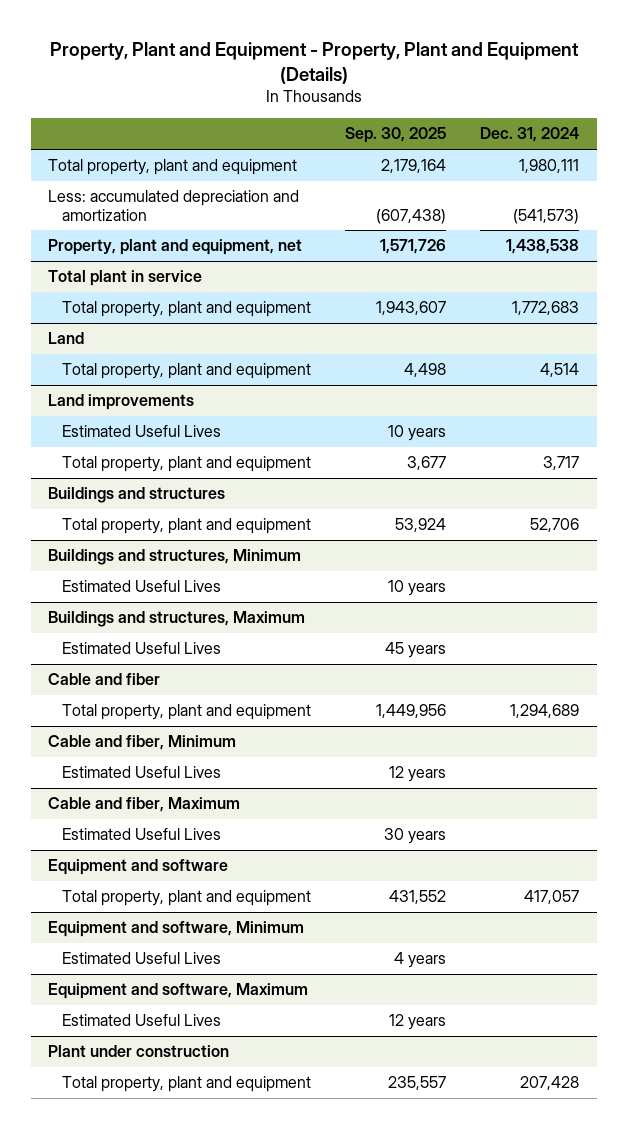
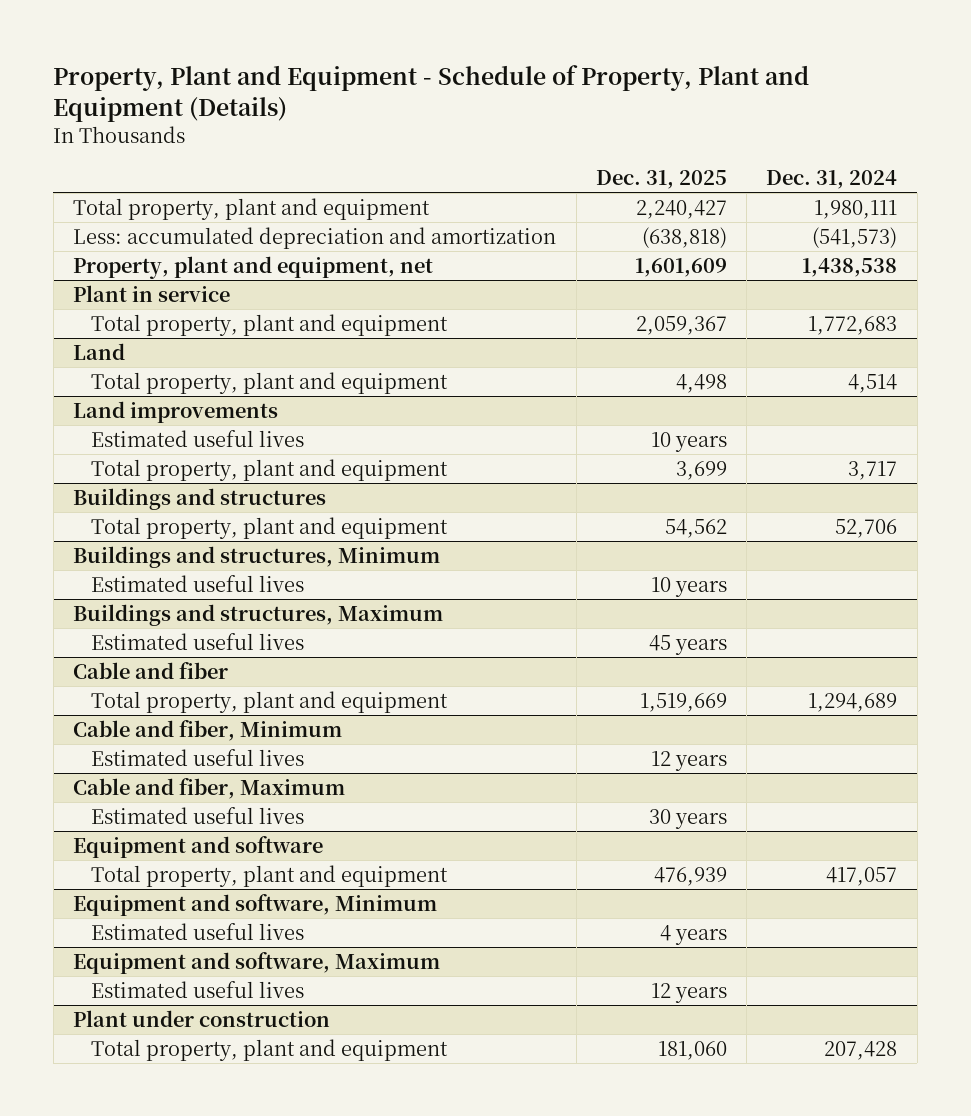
[49,41,579,84] Property, Plant and Equipment - Property, Plant and Equipment (Details) -> [53,64,810,122] Property, Plant and Equipment - Schedule of Property, Plant and Equipment (Details)
[344,127,446,144] Sep. 30, 2025 -> none
none -> [595,169,727,189] Dec. 31, 2025
[48,270,203,287] Total plant in service -> [73,284,231,302] Plant in service
[61,425,221,438] Estimated Useful Lives -> [90,429,304,447] Estimated useful lives
[61,580,221,593] Estimated Useful Lives -> [90,574,304,592] Estimated useful lives
[61,642,221,655] Estimated Useful Lives -> [90,632,304,650] Estimated useful lives
[61,766,221,779] Estimated Useful Lives -> [90,748,304,766] Estimated useful lives
[61,828,221,841] Estimated Useful Lives -> [90,806,304,824] Estimated useful lives
[61,952,221,965] Estimated Useful Lives -> [90,922,304,940] Estimated useful lives
[61,1014,221,1027] Estimated Useful Lives -> [90,980,304,998] Estimated useful lives

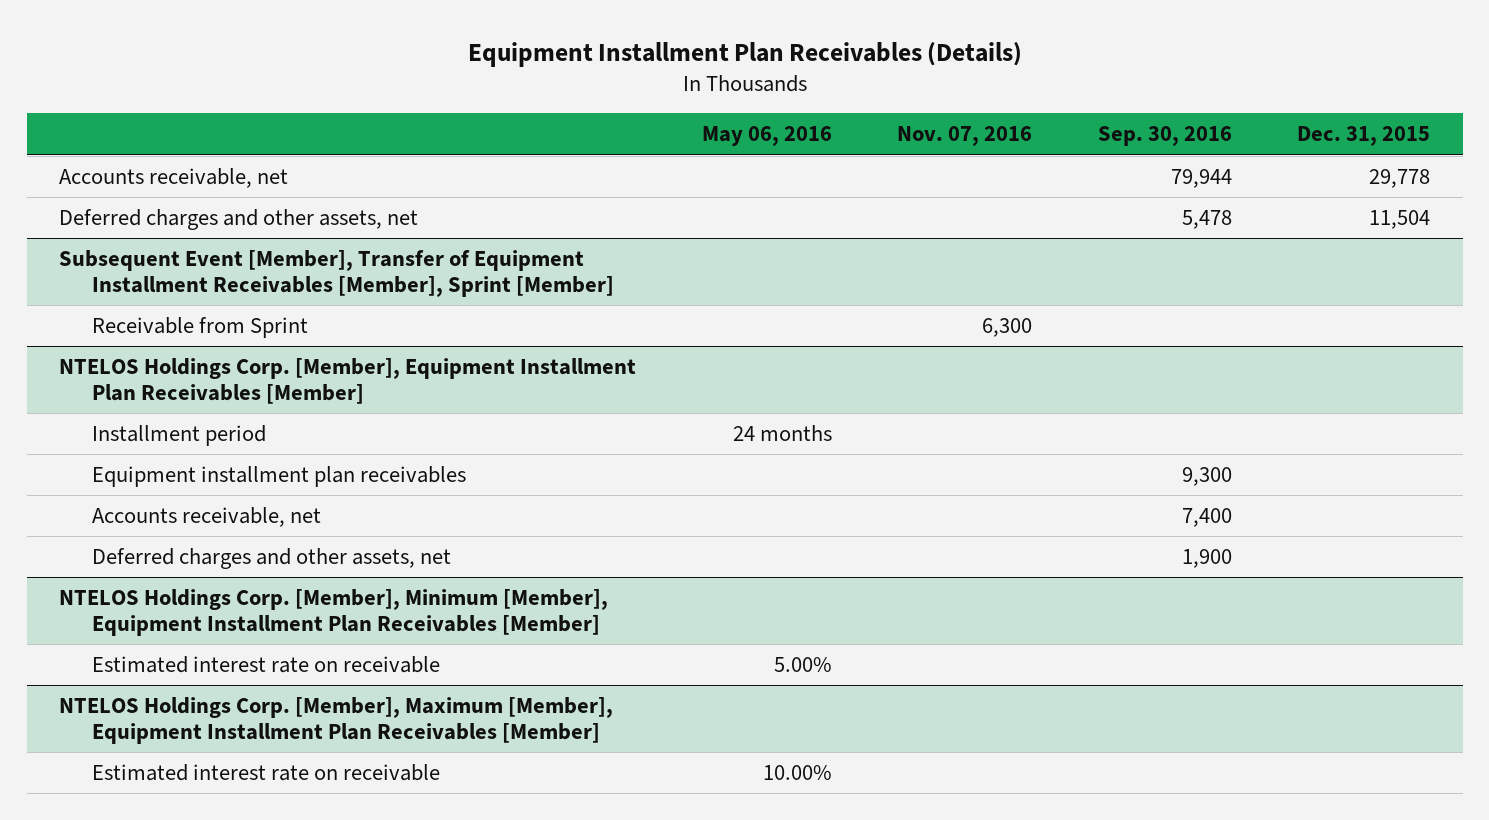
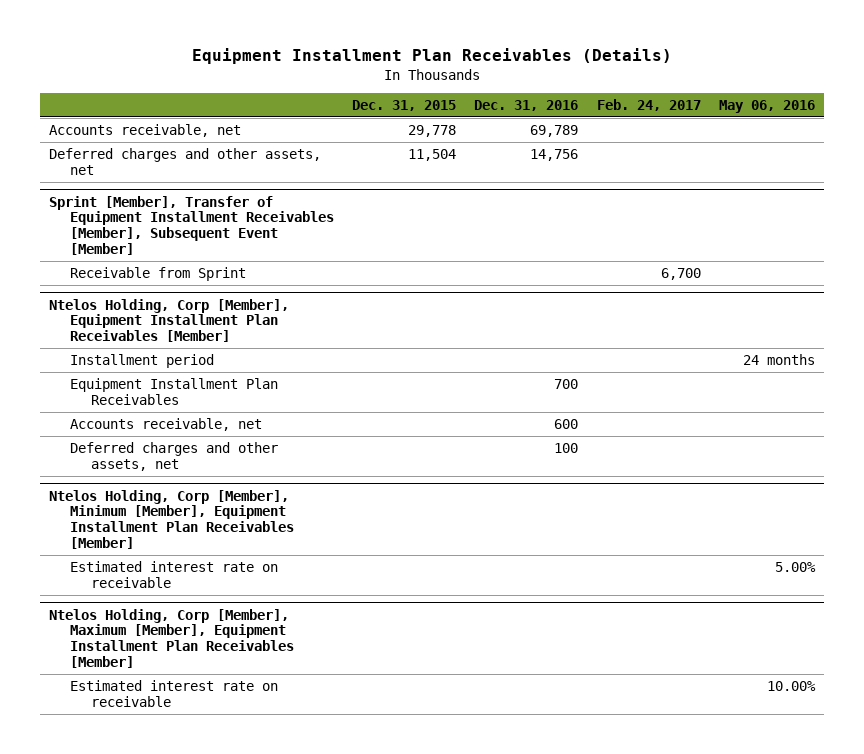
[897,126,1033,147] Nov. 07, 2016 -> none
[1097,126,1232,147] Sep. 30, 2016 -> none
none -> [474,99,579,111] Dec. 31, 2016
none -> [596,98,701,111] Feb. 24, 2017
[59,249,614,297] Subsequent Event [Member], Transfer of Equipment Installment Receivables [Member], Sprint [Member] -> [49,195,335,255] Sprint [Member], Transfer of Equipment Installment Receivables [Member], Subsequent Event [Member]
[59,357,637,404] NTELOS Holdings Corp. [Member], Equipment Installment Plan Receivables [Member] -> [49,298,290,343] Ntelos Holding, Corp [Member], Equipment Installment Plan Receivables [Member]
[91,465,466,487] Equipment installment plan receivables -> [70,377,279,405] Equipment Installment Plan Receivables
[59,588,609,636] NTELOS Holdings Corp. [Member], Minimum [Member], Equipment Installment Plan Receivables [Member] -> [49,489,295,549] Ntelos Holding, Corp [Member], Minimum [Member], Equipment Installment Plan Receivables [Member]
[59,696,614,744] NTELOS Holdings Corp. [Member], Maximum [Member], Equipment Installment Plan Receivables [Member] -> [49,608,295,668] Ntelos Holding, Corp [Member], Maximum [Member], Equipment Installment Plan Receivables [Member]

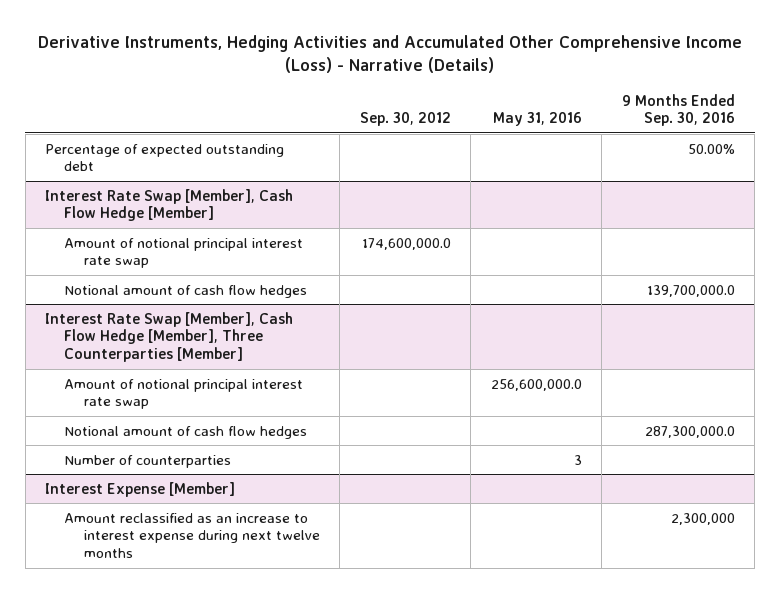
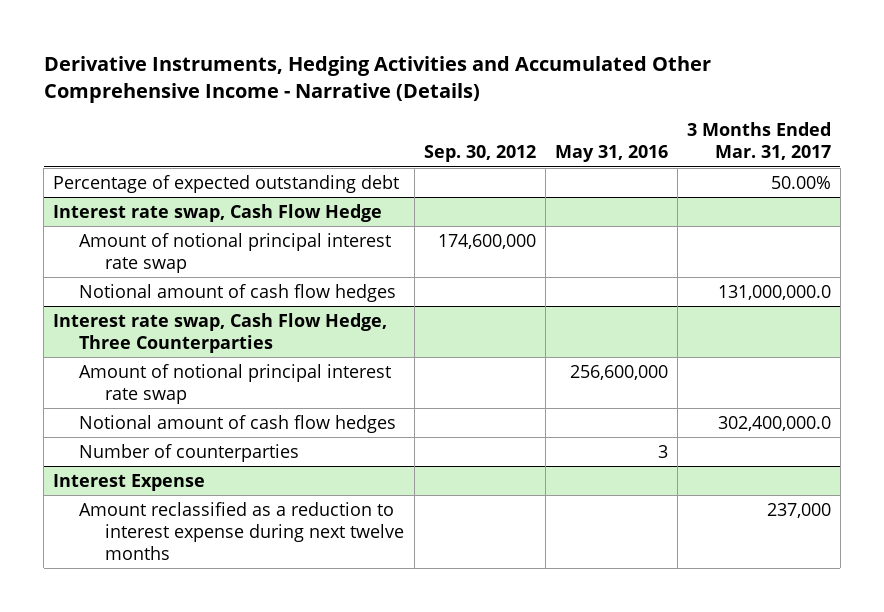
[37,35,742,74] Derivative Instruments, Hedging Activities and Accumulated Other Comprehensive Income (Loss) - Narrative (Details) -> [43,55,711,103] Derivative Instruments, Hedging Activities and Accumulated Other Comprehensive Income - Narrative (Details)
[621,93,735,127] 9 Months Ended Sep. 30, 2016 -> none
none -> [686,122,831,161] 3 Months Ended Mar. 31, 2017
[45,188,294,222] Interest Rate Swap [Member], Cash Flow Hedge [Member] -> [53,203,383,222] Interest rate swap, Cash Flow Hedge
[361,237,451,250] 174,600,000.0 -> [437,233,536,249] 174,600,000
[45,311,294,363] Interest Rate Swap [Member], Cash Flow Hedge [Member], Three Counterparties [Member] -> [53,312,388,353] Interest rate swap, Cash Flow Hedge, Three Counterparties
[490,378,582,391] 256,600,000.0 -> [569,364,668,380] 256,600,000
[45,481,236,497] Interest Expense [Member] -> [53,473,206,491] Interest Expense
[64,512,320,559] Amount reclassified as an increase to interest expense during next twelve months -> [79,501,405,560] Amount reclassified as a reduction to interest expense during next twelve months

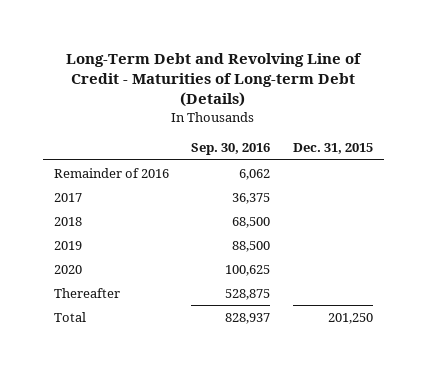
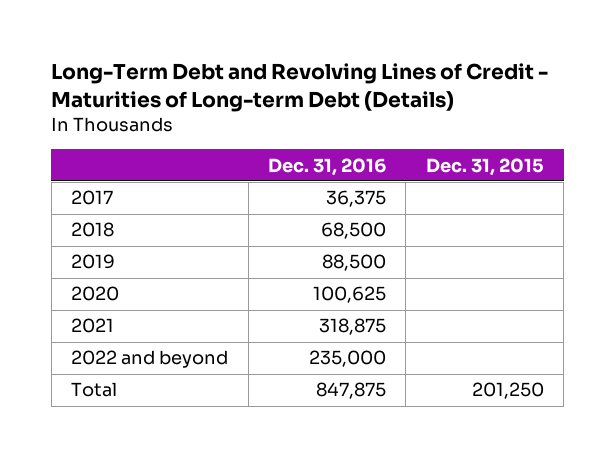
[66,52,363,108] Long-Term Debt and Revolving Line of Credit - Maturities of Long-term Debt (Details) -> [51,63,549,113] Long-Term Debt and Revolving Lines of Credit - Maturities of Long-term Debt (Details)
[191,143,271,156] Sep. 30, 2016 -> none
none -> [267,157,386,176] Dec. 31, 2016
[54,167,170,178] Remainder of 2016 -> none
none -> [71,318,115,334] 2021
[54,287,121,298] Thereafter -> [71,350,229,369] 2022 and beyond

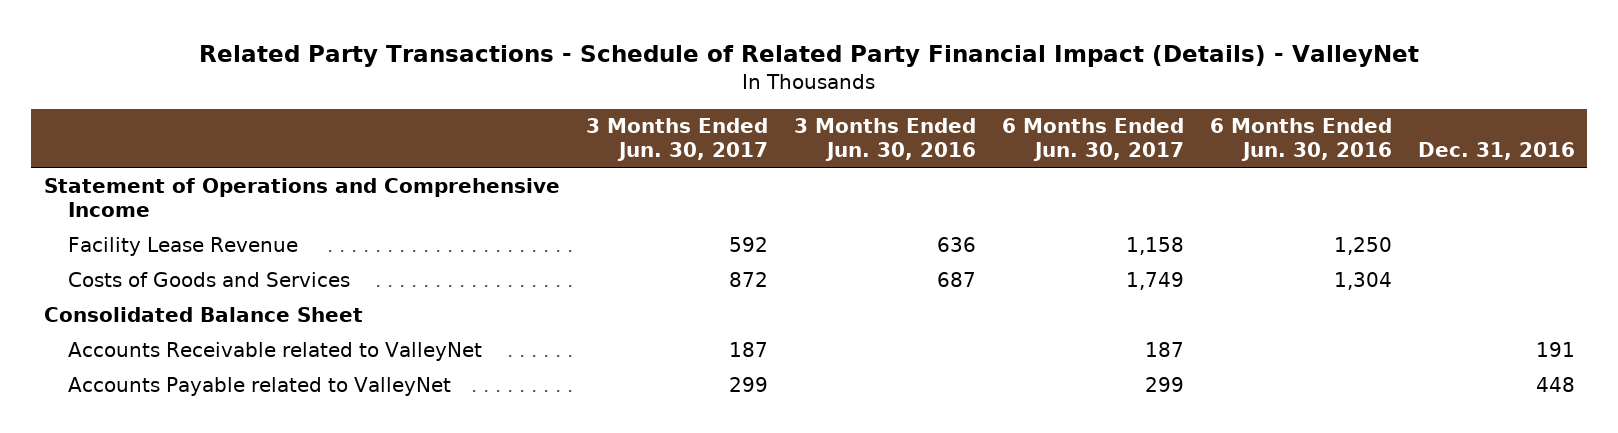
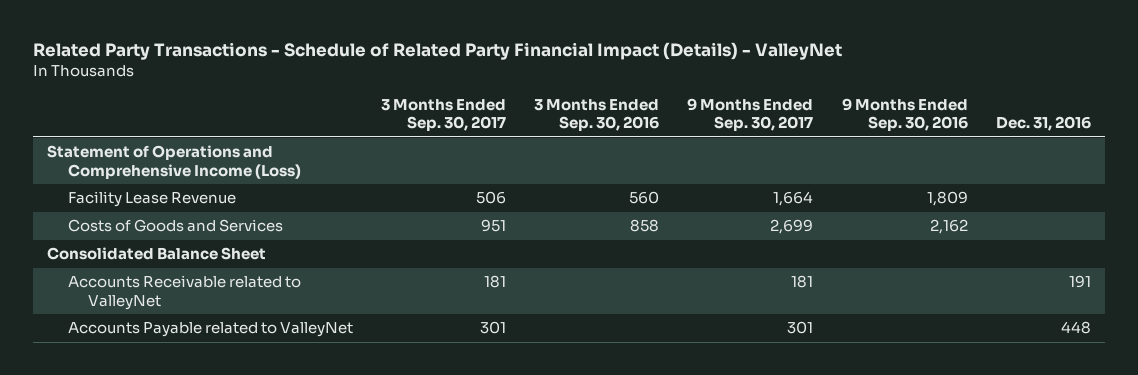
[585,118,768,162] 3 Months Ended Jun. 30, 2017 -> none
[793,118,976,162] 3 Months Ended Jun. 30, 2016 -> none
[1001,118,1184,162] 6 Months Ended Jun. 30, 2017 -> none
[1209,118,1392,162] 6 Months Ended Jun. 30, 2016 -> none
none -> [380,98,506,132] 3 Months Ended Sep. 30, 2017
none -> [534,98,660,132] 3 Months Ended Sep. 30, 2016
none -> [687,97,814,132] 9 Months Ended Sep. 30, 2017
none -> [841,97,968,132] 9 Months Ended Sep. 30, 2016
[43,177,560,217] Statement of Operations and Comprehensive Income -> [46,145,301,179] Statement of Operations and Comprehensive Income (Loss)

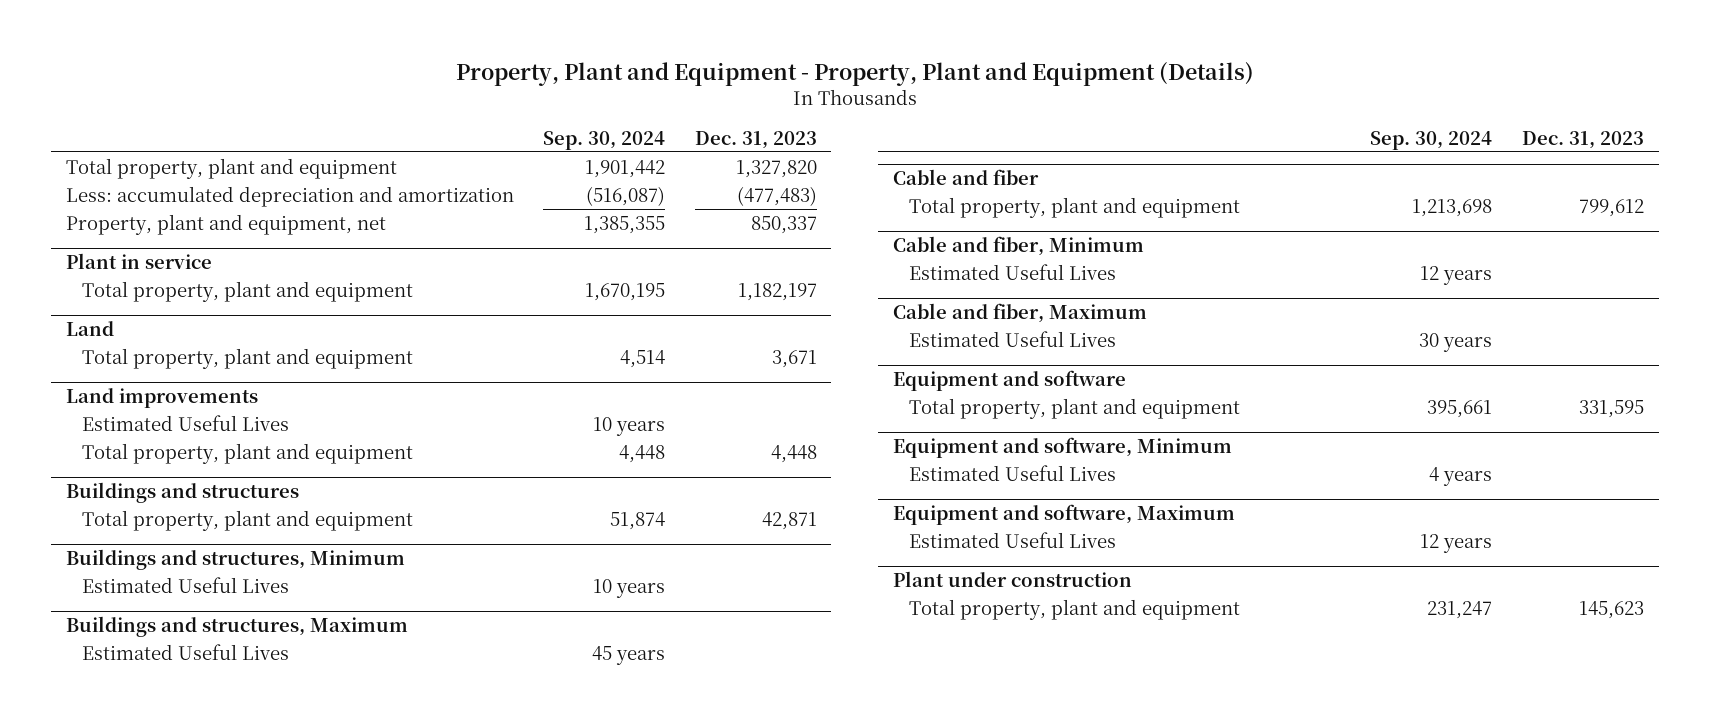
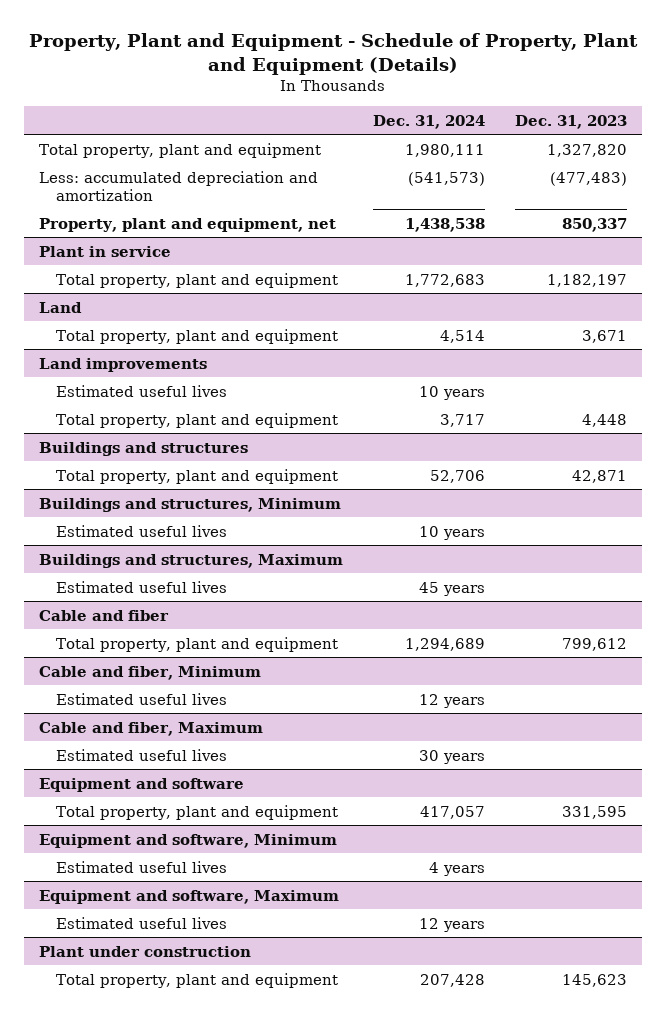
[455,62,1254,87] Property, Plant and Equipment - Property, Plant and Equipment (Details) -> [28,33,638,75] Property, Plant and Equipment - Schedule of Property, Plant and Equipment (Details)
[543,130,666,150] Sep. 30, 2024 -> none
none -> [372,114,485,129] Dec. 31, 2024
[81,414,289,431] Estimated Useful Lives -> [56,384,228,397] Estimated useful lives
[81,576,289,593] Estimated Useful Lives -> [56,524,228,537] Estimated useful lives
[81,643,289,660] Estimated Useful Lives -> [56,580,228,593] Estimated useful lives
[908,263,1116,280] Estimated Useful Lives -> [56,692,228,705] Estimated useful lives
[908,330,1116,347] Estimated Useful Lives -> [56,748,228,761] Estimated useful lives
[908,464,1116,481] Estimated Useful Lives -> [56,860,228,873] Estimated useful lives
[908,531,1116,548] Estimated Useful Lives -> [56,916,228,929] Estimated useful lives

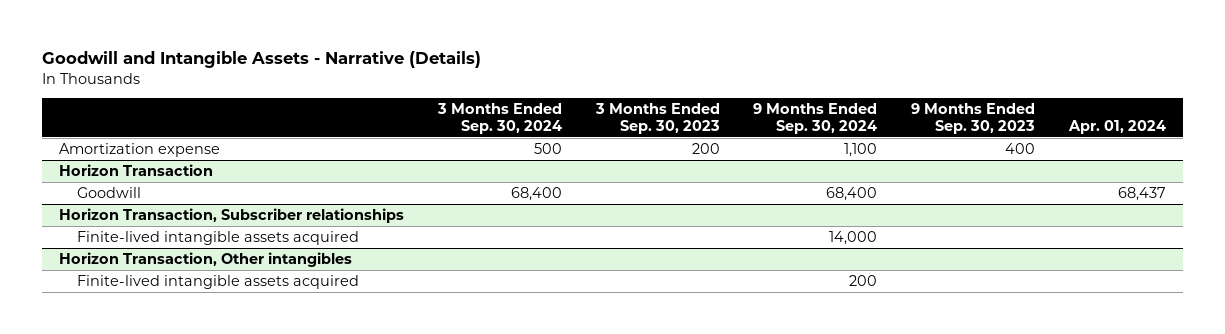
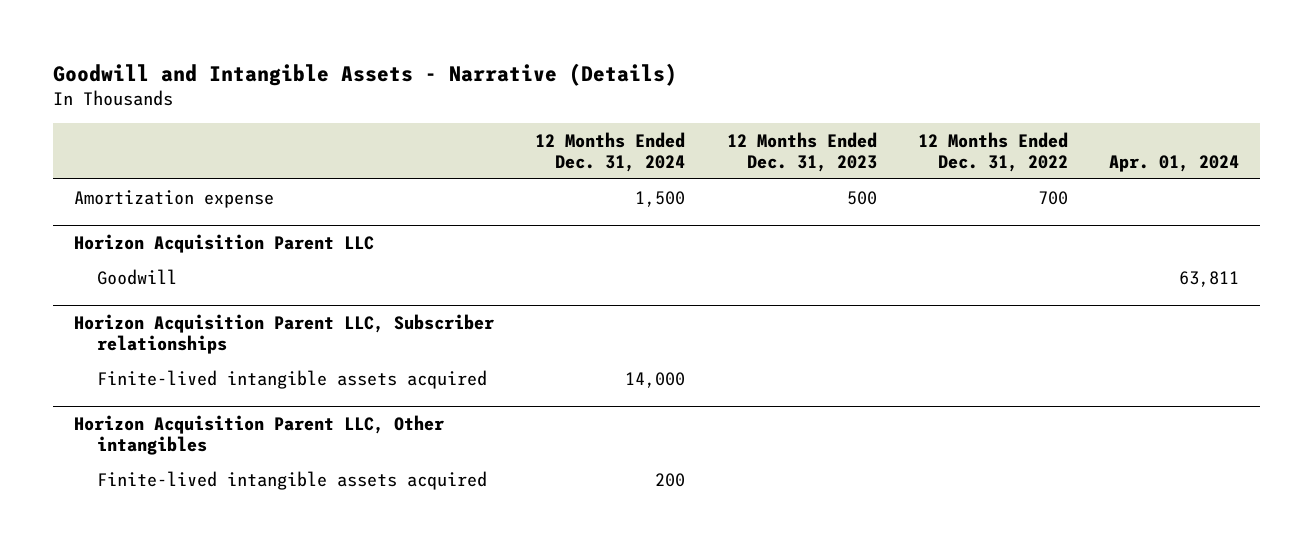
[436,103,562,134] 3 Months Ended Sep. 30, 2024 -> none
[594,103,720,134] 3 Months Ended Sep. 30, 2023 -> none
[753,103,878,134] 9 Months Ended Sep. 30, 2024 -> none
[911,103,1036,134] 9 Months Ended Sep. 30, 2023 -> none
none -> [535,132,686,172] 12 Months Ended Dec. 31, 2024
none -> [726,132,877,172] 12 Months Ended Dec. 31, 2023
none -> [918,132,1069,172] 12 Months Ended Dec. 31, 2022
[59,207,405,223] Horizon Transaction, Subscriber relationships -> none
[77,230,360,245] Finite-lived intangible assets acquired -> none
[59,251,353,267] Horizon Transaction, Other intangibles -> none
[77,274,360,289] Finite-lived intangible assets acquired -> none
[59,163,214,176] Horizon Transaction -> [73,234,374,254] Horizon Acquisition Parent LLC
[1117,186,1166,201] 68,437 -> [1179,270,1240,287] 63,811
none -> [73,314,494,354] Horizon Acquisition Parent LLC, Subscriber relationships
none -> [97,369,488,389] Finite-lived intangible assets acquired
none -> [73,415,444,455] Horizon Acquisition Parent LLC, Other intangibles
none -> [97,470,488,490] Finite-lived intangible assets acquired

